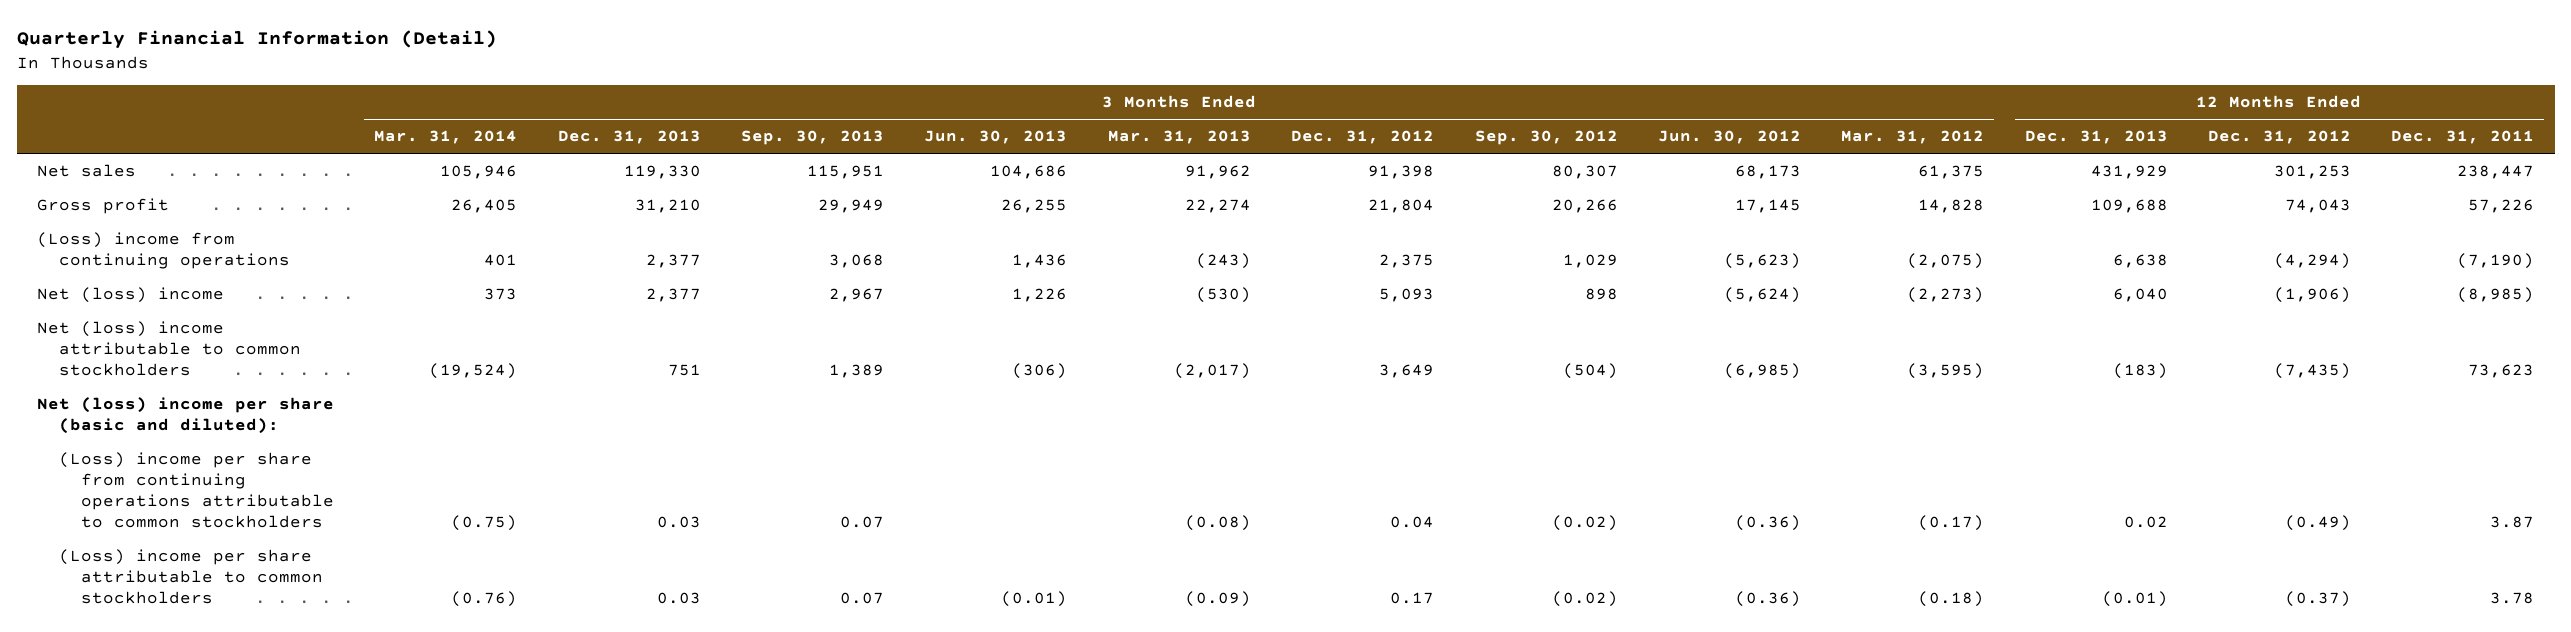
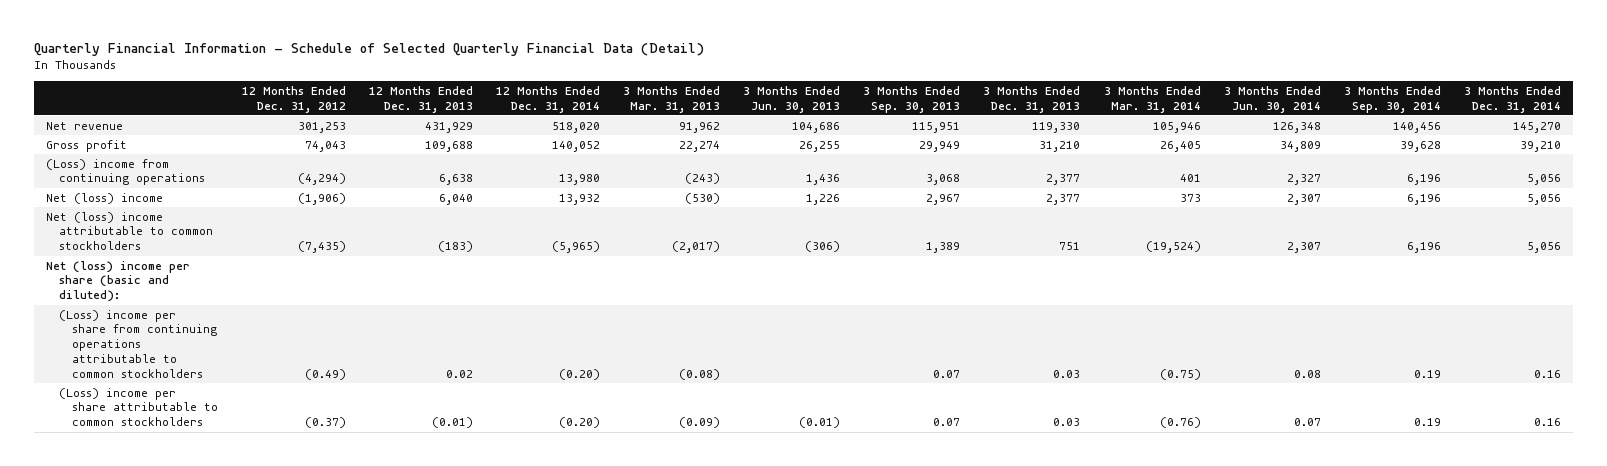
[16,29,497,49] Quarterly Financial Information (Detail) -> [34,42,705,56] Quarterly Financial Information - Schedule of Selected Quarterly Financial Data (Detail)
[1291,130,1435,145] Dec. 31, 2012 -> none
[1474,130,1618,146] Sep. 30, 2012 -> none
[1657,130,1801,145] Jun. 30, 2012 -> none
[1841,130,1985,145] Mar. 31, 2012 -> none
[2391,130,2535,145] Dec. 31, 2011 -> none
none -> [495,85,600,113] 12 Months Ended Dec. 31, 2014
none -> [1223,85,1321,113] 3 Months Ended Jun. 30, 2014
none -> [1343,85,1441,113] 3 Months Ended Sep. 30, 2014
none -> [1464,85,1562,113] 3 Months Ended Dec. 31, 2014
[36,164,136,178] Net sales -> [45,121,123,130] Net revenue

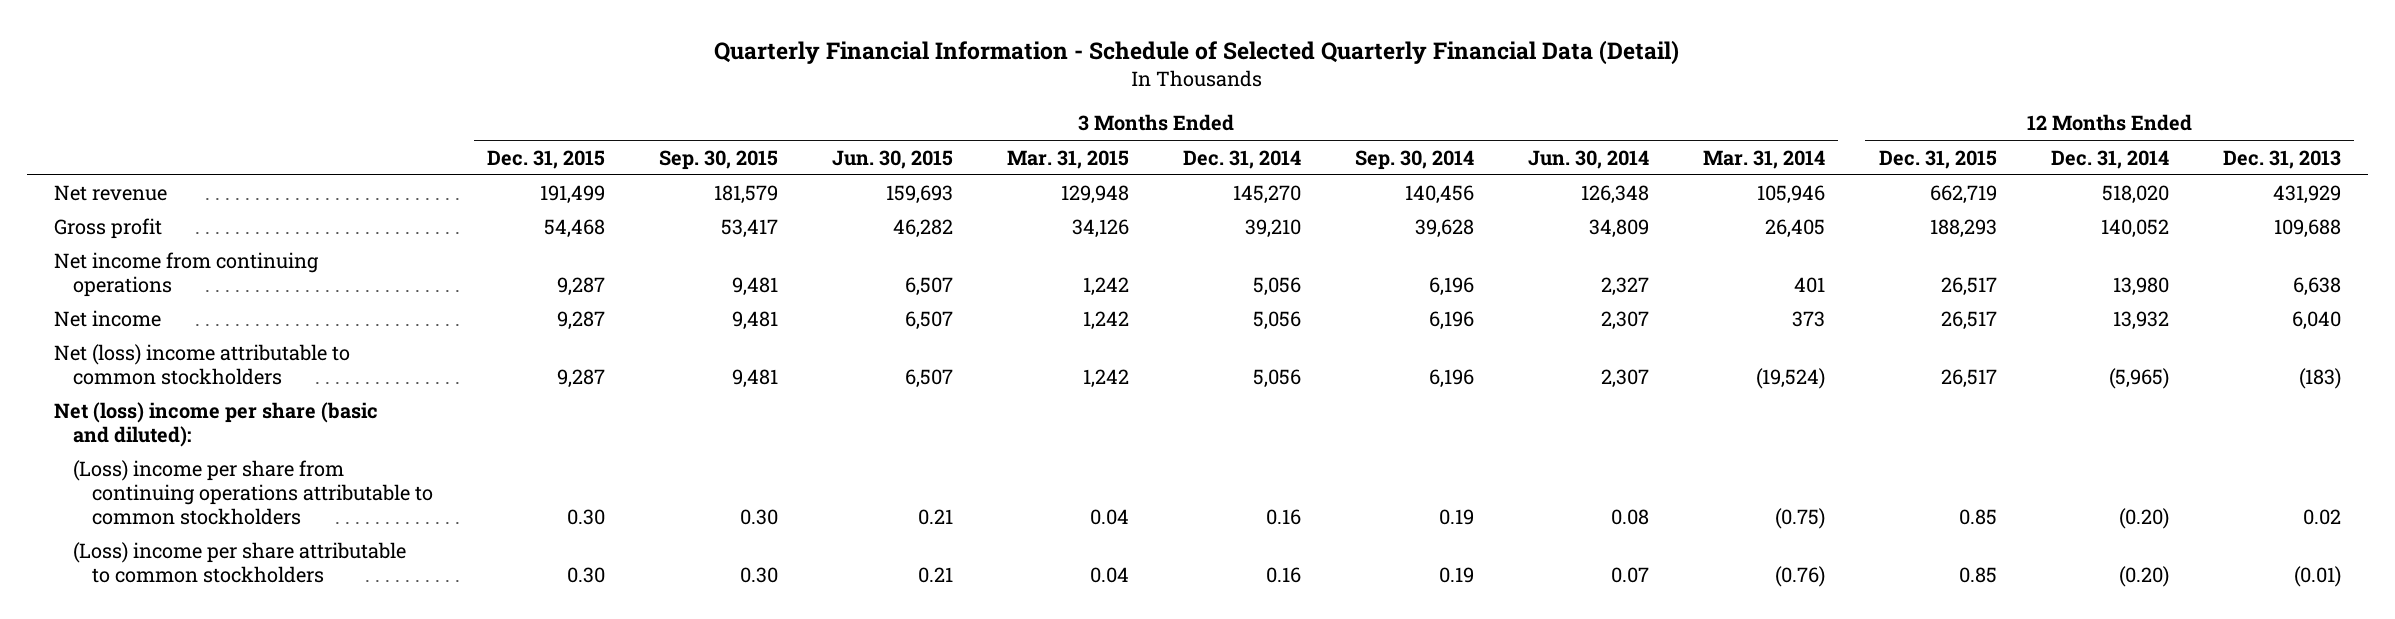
[241,85,346,113] 12 Months Ended Dec. 31, 2012 -> none
[623,85,721,113] 3 Months Ended Mar. 31, 2013 -> none
[743,85,841,113] 3 Months Ended Jun. 30, 2013 -> none
[863,85,961,113] 3 Months Ended Sep. 30, 2013 -> none
[983,85,1081,113] 3 Months Ended Dec. 31, 2013 -> none
none -> [487,149,606,169] Dec. 31, 2015
none -> [659,149,779,170] Sep. 30, 2015
none -> [832,149,954,169] Jun. 30, 2015
none -> [1007,149,1130,169] Mar. 31, 2015
none -> [1878,149,1997,169] Dec. 31, 2015
[45,158,206,186] (Loss) income from continuing operations -> [54,252,320,298] Net income from continuing operations
[45,192,163,204] Net (loss) income -> [54,310,162,328] Net income

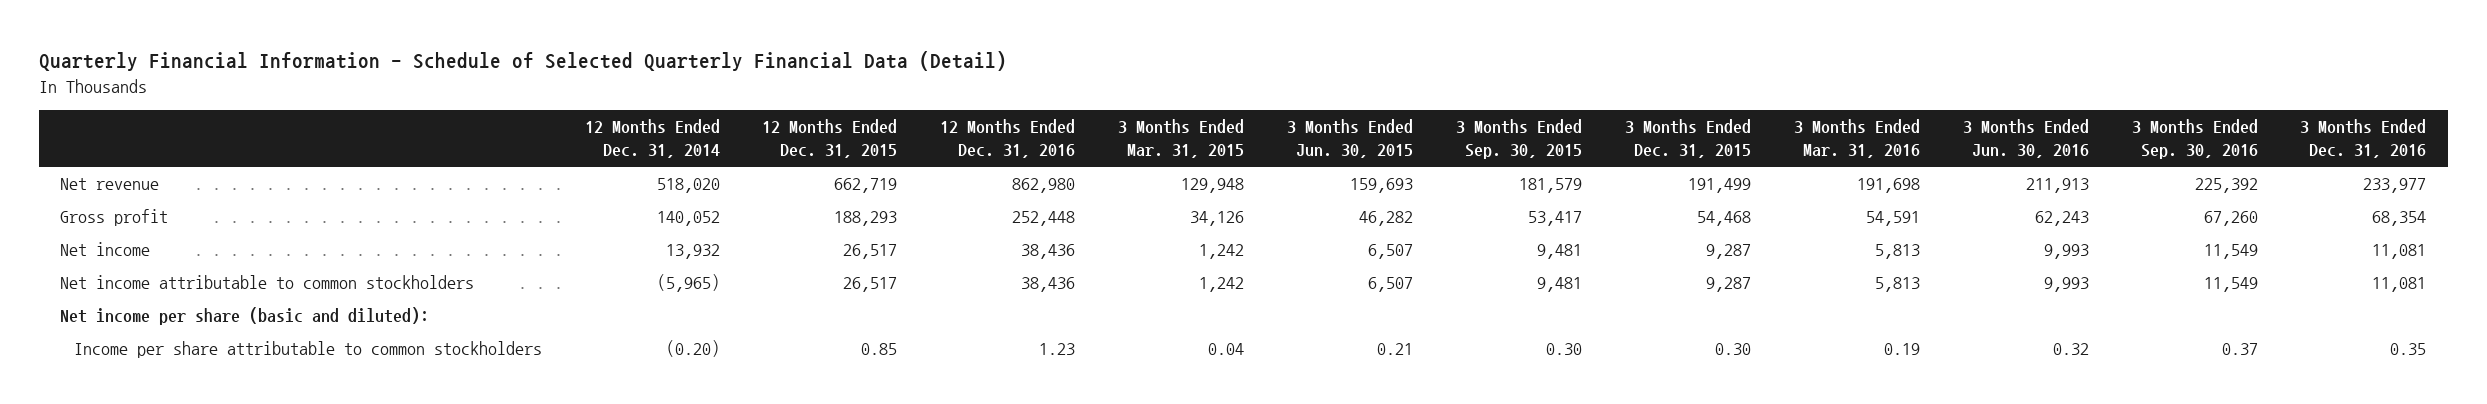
[1182,149,1301,169] Dec. 31, 2014 -> none
[1354,149,1474,170] Sep. 30, 2014 -> none
[1527,149,1649,169] Jun. 30, 2014 -> none
[1702,149,1825,169] Mar. 31, 2014 -> none
[2222,149,2341,169] Dec. 31, 2013 -> none
none -> [940,119,1076,159] 12 Months Ended Dec. 31, 2016
none -> [1793,119,1920,159] 3 Months Ended Mar. 31, 2016
none -> [1962,119,2089,159] 3 Months Ended Jun. 30, 2016
none -> [2131,119,2258,160] 3 Months Ended Sep. 30, 2016
none -> [2300,119,2427,159] 3 Months Ended Dec. 31, 2016
[54,252,320,298] Net income from continuing operations -> none
[73,460,434,525] (Loss) income per share from continuing operations attributable to common stockholders -> none
[54,344,351,386] Net (loss) income attributable to common stockholders -> [60,275,475,290] Net income attributable to common stockholders
[54,402,379,448] Net (loss) income per share (basic and diluted): -> [60,307,430,326] Net income per share (basic and diluted):
[73,542,407,584] (Loss) income per share attributable to common stockholders -> [73,341,542,359] Income per share attributable to common stockholders

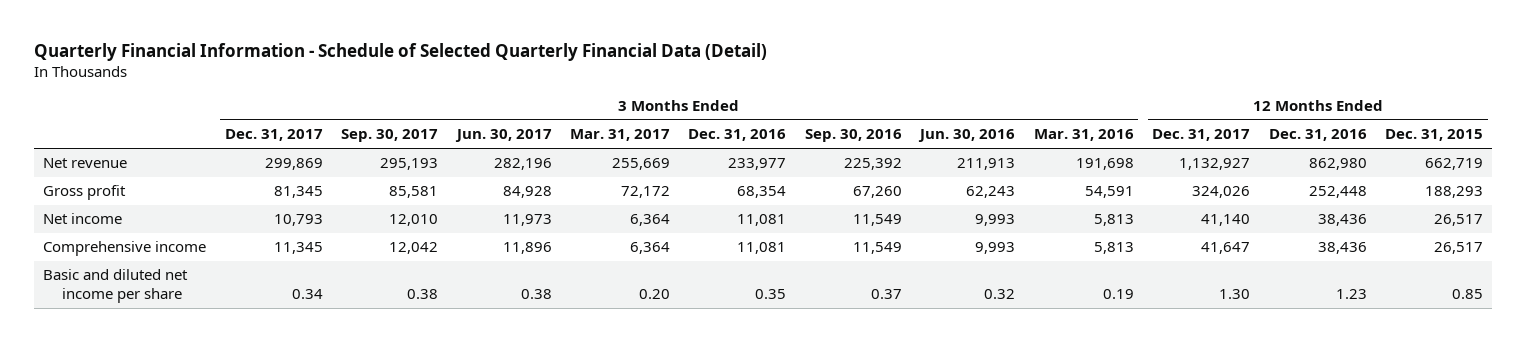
[584,119,720,159] 12 Months Ended Dec. 31, 2014 -> none
[1118,119,1245,159] 3 Months Ended Mar. 31, 2015 -> none
[1287,119,1414,159] 3 Months Ended Jun. 30, 2015 -> none
[1456,119,1583,160] 3 Months Ended Sep. 30, 2015 -> none
[1624,119,1751,159] 3 Months Ended Dec. 31, 2015 -> none
none -> [224,129,323,142] Dec. 31, 2017
none -> [341,129,439,143] Sep. 30, 2017
none -> [454,129,552,143] Jun. 30, 2017
none -> [569,129,670,142] Mar. 31, 2017
none -> [1152,129,1251,142] Dec. 31, 2017
[60,307,430,326] Net income per share (basic and diluted): -> none
[60,275,475,290] Net income attributable to common stockholders -> [43,241,207,257] Comprehensive income
[73,341,542,359] Income per share attributable to common stockholders -> [43,269,189,304] Basic and diluted net income per share

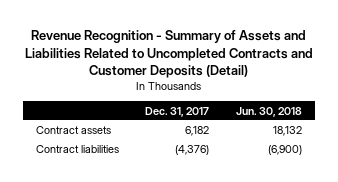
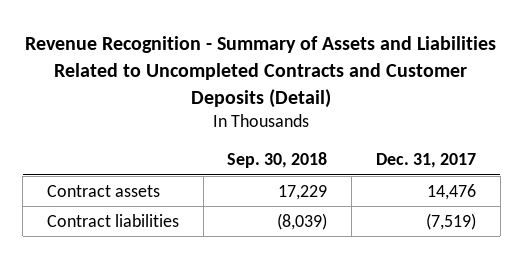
[235,106,302,117] Jun. 30, 2018 -> none
none -> [227,152,328,169] Sep. 30, 2018
[185,126,210,137] 6,182 -> [427,183,477,200] 14,476
[175,145,210,156] (4,376) -> [426,212,477,230] (7,519)

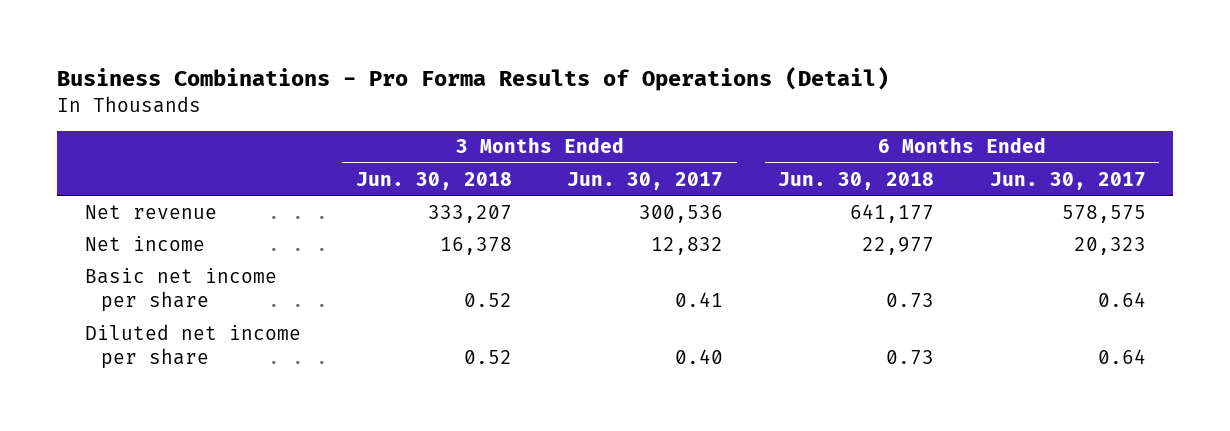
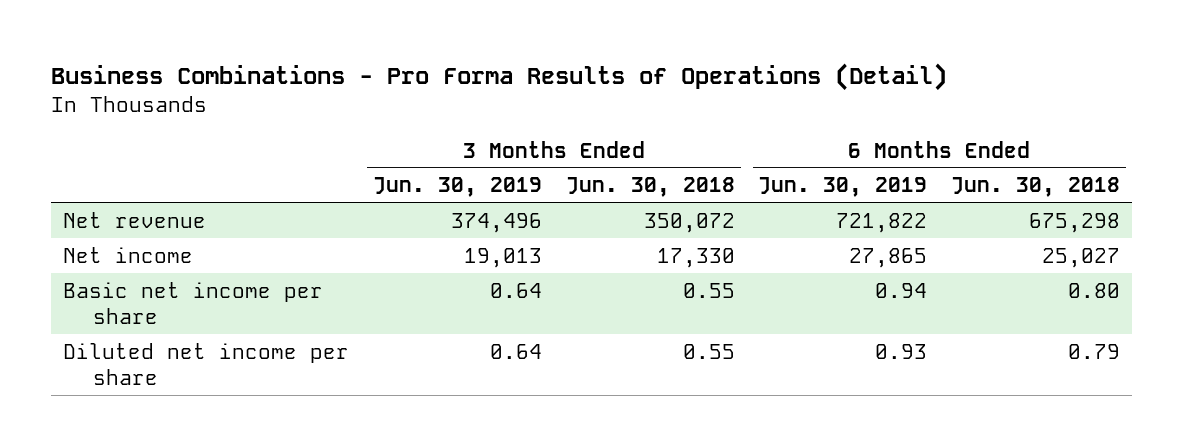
[567,171,724,190] Jun. 30, 2017 -> none
[989,171,1146,190] Jun. 30, 2017 -> none
none -> [372,177,542,198] Jun. 30, 2019
none -> [758,177,928,198] Jun. 30, 2019
[427,204,512,223] 333,207 -> [643,212,735,233] 350,072
[850,203,935,223] 641,177 -> [1029,212,1121,233] 675,298
[439,236,512,255] 16,378 -> [656,247,735,268] 17,330
[862,236,935,255] 22,977 -> [1042,247,1121,268] 25,027
[463,293,512,308] 0.52 -> [682,282,735,298] 0.55
[886,293,935,309] 0.73 -> [1068,282,1121,298] 0.80
[463,350,512,365] 0.52 -> [682,343,735,359] 0.55
[886,350,935,366] 0.73 -> [1068,343,1121,359] 0.79

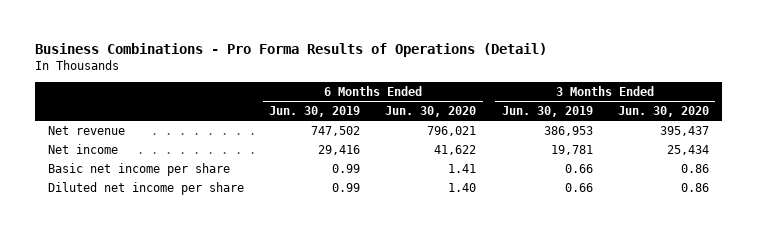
[565,177,735,198] Jun. 30, 2018 -> none
[951,177,1121,198] Jun. 30, 2018 -> none
none -> [385,106,477,118] Jun. 30, 2020
none -> [617,106,709,118] Jun. 30, 2020
[450,212,542,233] 374,496 -> [543,125,593,136] 386,953
[836,212,928,233] 721,822 -> [311,125,361,136] 747,502
[463,247,542,268] 19,013 -> [550,144,593,155] 19,781
[849,247,928,268] 27,865 -> [318,144,361,155] 29,416
[489,282,542,298] 0.64 -> [564,163,593,173] 0.66
[875,282,928,298] 0.94 -> [332,163,361,173] 0.99
[489,343,542,359] 0.64 -> [564,182,593,192] 0.66
[875,343,928,359] 0.93 -> [332,182,361,192] 0.99

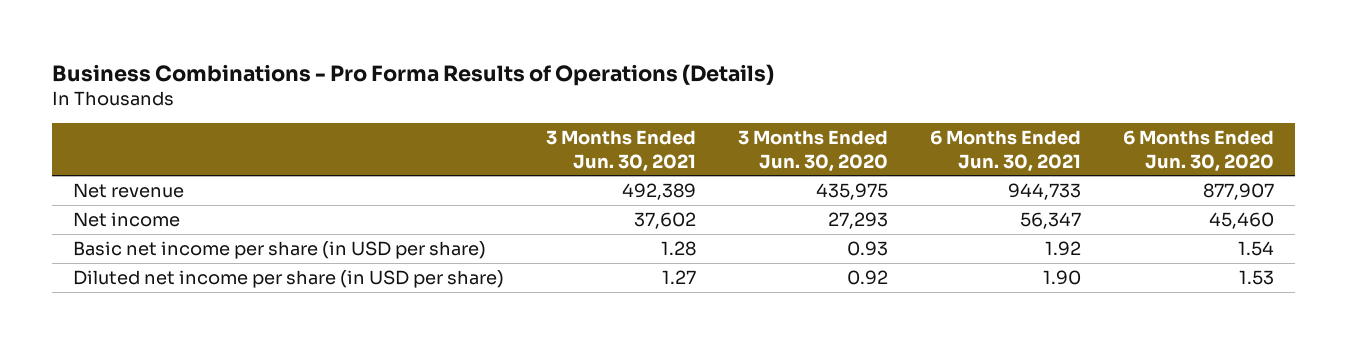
[35,42,548,57] Business Combinations - Pro Forma Results of Operations (Detail) -> [52,63,775,86] Business Combinations - Pro Forma Results of Operations (Details)
[269,106,361,118] Jun. 30, 2019 -> none
[501,106,593,118] Jun. 30, 2019 -> none
none -> [546,130,697,172] 3 Months Ended Jun. 30, 2021
none -> [929,130,1081,172] 6 Months Ended Jun. 30, 2021
[427,125,477,136] 796,021 -> [1202,182,1274,200] 877,907
[659,125,709,136] 395,437 -> [816,182,889,200] 435,975
[434,144,477,155] 41,622 -> [1208,211,1274,229] 45,460
[666,144,709,155] 25,434 -> [828,211,889,229] 27,293
[47,162,230,176] Basic net income per share -> [73,240,487,259] Basic net income per share (in USD per share)
[448,163,477,173] 1.41 -> [1237,240,1274,256] 1.54
[680,163,709,173] 0.86 -> [847,240,889,256] 0.93
[47,181,244,195] Diluted net income per share -> [73,269,505,288] Diluted net income per share (in USD per share)
[448,182,477,192] 1.40 -> [1238,269,1274,285] 1.53
[680,182,709,192] 0.86 -> [847,269,889,285] 0.92

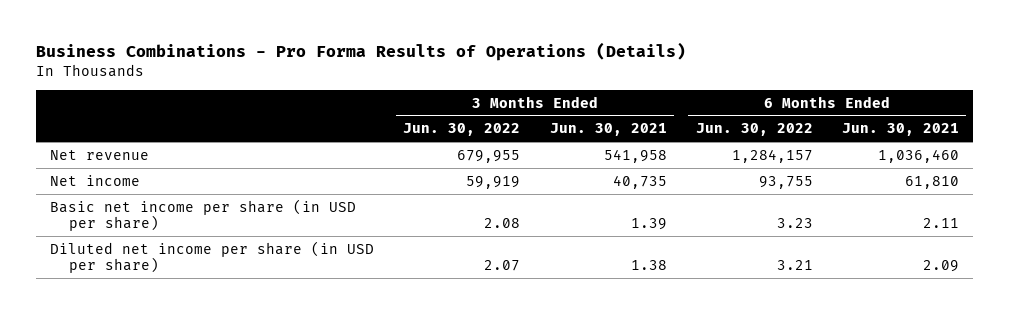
[738,130,889,172] 3 Months Ended Jun. 30, 2020 -> none
[1122,130,1274,172] 6 Months Ended Jun. 30, 2020 -> none
none -> [403,123,521,137] Jun. 30, 2022
none -> [695,123,813,137] Jun. 30, 2022
[622,182,697,200] 492,389 -> [603,148,667,163] 541,958
[1007,182,1081,200] 944,733 -> [877,148,959,163] 1,036,460
[634,211,697,229] 37,602 -> [612,174,667,189] 40,735
[1019,211,1081,229] 56,347 -> [904,175,959,189] 61,810
[661,240,697,256] 1.28 -> [630,218,667,231] 1.39
[1044,240,1081,256] 1.92 -> [922,218,959,229] 2.11
[662,269,697,284] 1.27 -> [630,260,667,271] 1.38
[1042,269,1081,285] 1.90 -> [922,260,959,273] 2.09

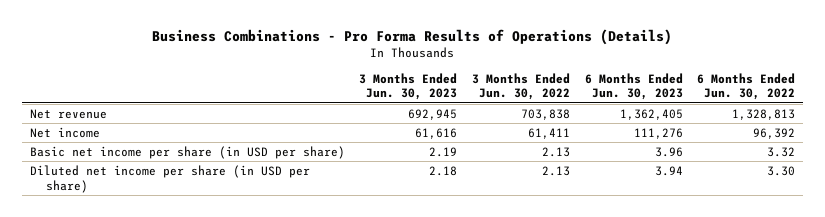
[549,123,667,137] Jun. 30, 2021 -> none
[841,123,959,137] Jun. 30, 2021 -> none
none -> [359,72,458,101] 3 Months Ended Jun. 30, 2023
none -> [584,72,683,101] 6 Months Ended Jun. 30, 2023
[457,149,521,163] 679,955 -> [520,108,570,120] 703,838
[731,148,813,163] 1,284,157 -> [732,108,796,120] 1,328,813
[466,175,521,189] 59,919 -> [527,127,570,139] 61,411
[758,175,813,189] 93,755 -> [753,127,796,139] 96,392
[484,218,521,229] 2.08 -> [541,146,570,157] 2.13
[776,218,813,229] 3.23 -> [767,146,796,157] 3.32
[484,260,521,272] 2.07 -> [541,165,570,176] 2.13
[776,260,813,271] 3.21 -> [767,165,796,176] 3.30

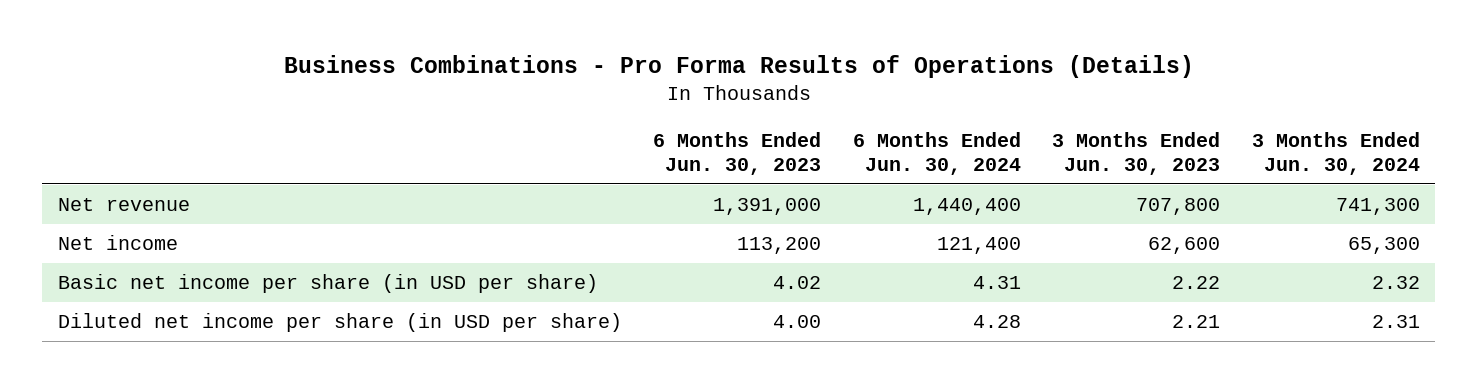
[471,72,570,101] 3 Months Ended Jun. 30, 2022 -> none
[697,72,796,101] 6 Months Ended Jun. 30, 2022 -> none
none -> [852,131,1021,175] 6 Months Ended Jun. 30, 2024
none -> [1251,131,1420,175] 3 Months Ended Jun. 30, 2024
[408,108,458,120] 692,945 -> [1136,198,1221,216] 707,800
[619,108,683,120] 1,362,405 -> [713,198,822,216] 1,391,000
[415,127,458,139] 61,616 -> [1148,237,1221,255] 62,600
[633,127,683,139] 111,276 -> [737,237,822,255] 113,200
[429,146,458,157] 2.19 -> [1172,276,1221,290] 2.22
[654,146,683,157] 3.96 -> [773,276,822,290] 4.02
[429,165,458,176] 2.18 -> [1172,315,1221,329] 2.21
[654,165,683,176] 3.94 -> [773,315,822,329] 4.00

